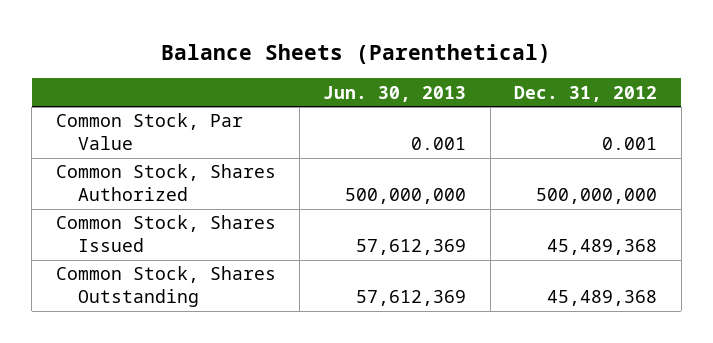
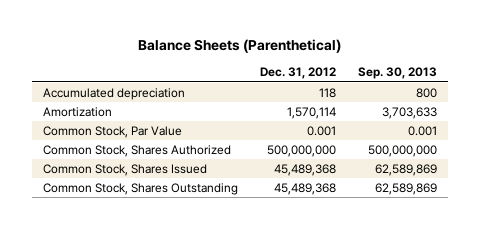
[323,85,467,102] Jun. 30, 2013 -> none
none -> [358,67,438,80] Sep. 30, 2013
none -> [42,87,185,100] Accumulated depreciation
none -> [42,106,112,117] Amortization

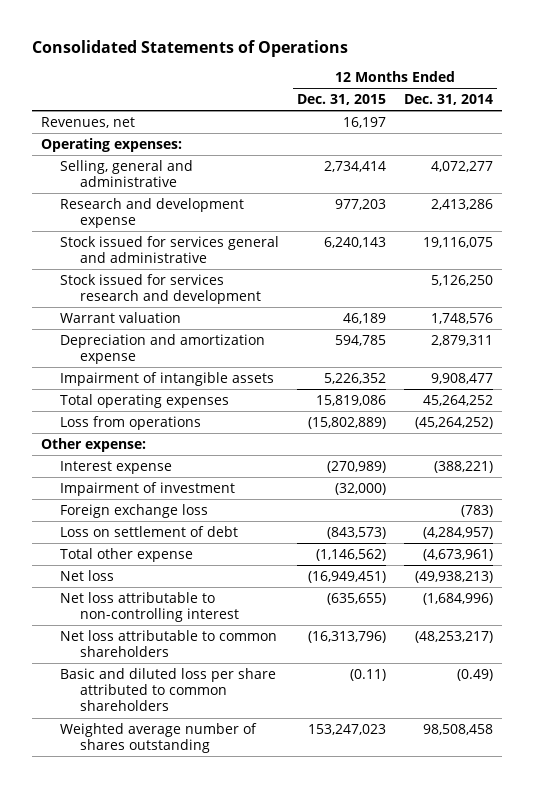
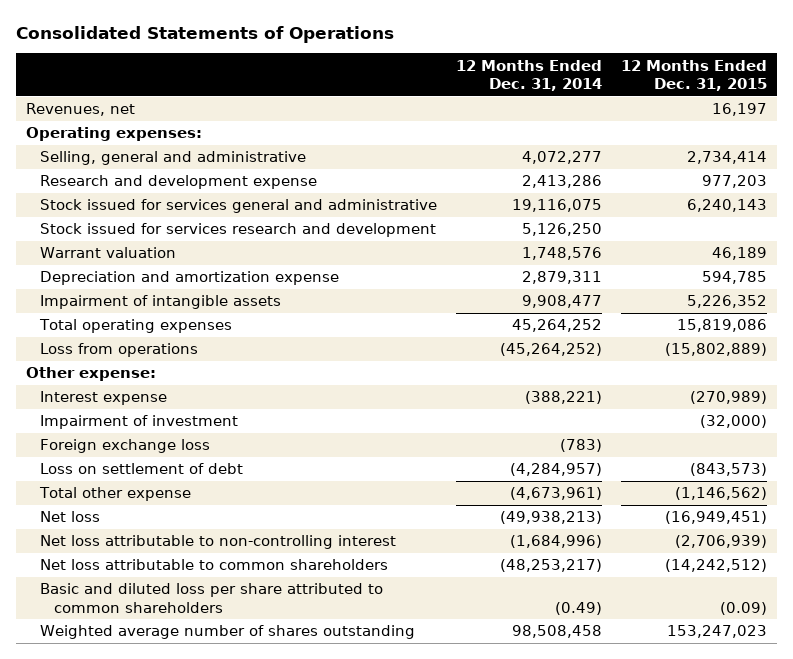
[327,592,387,605] (635,655) -> [675,535,768,549] (2,706,939)
[308,630,387,643] (16,313,796) -> [665,559,768,573] (14,242,512)
[350,668,387,681] (0.11) -> [720,601,768,615] (0.09)

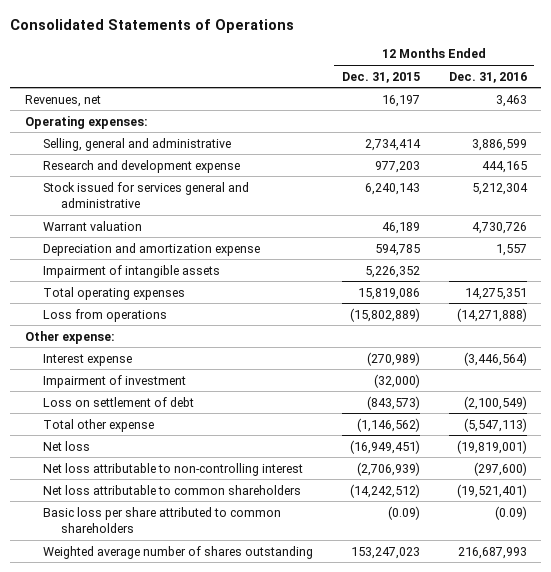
[456,59,603,92] 12 Months Ended Dec. 31, 2014 -> none
none -> [448,71,527,83] Dec. 31, 2016
[39,223,436,238] Stock issued for services research and development -> none
[39,439,210,454] Foreign exchange loss -> none
[39,583,383,613] Basic and diluted loss per share attributed to common shareholders -> [42,506,281,534] Basic loss per share attributed to common shareholders

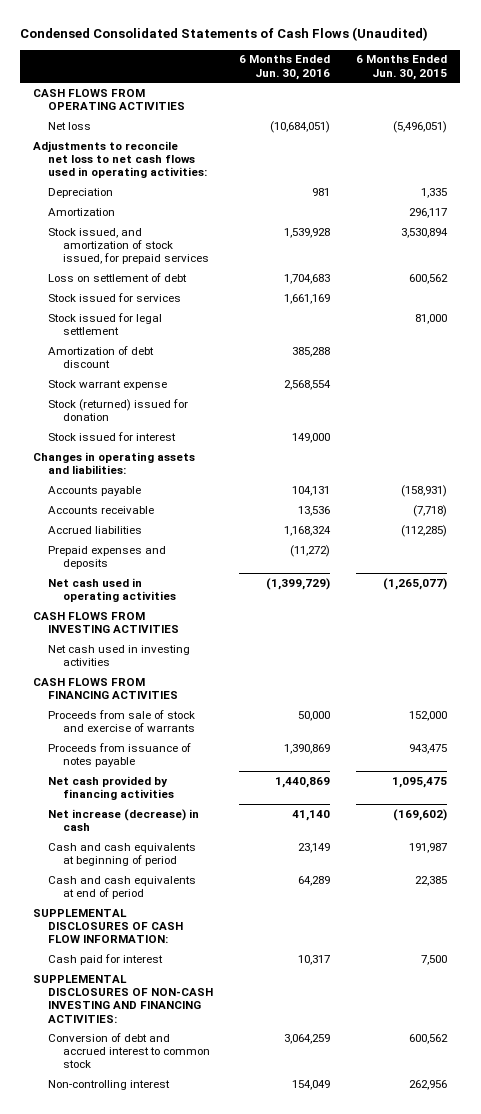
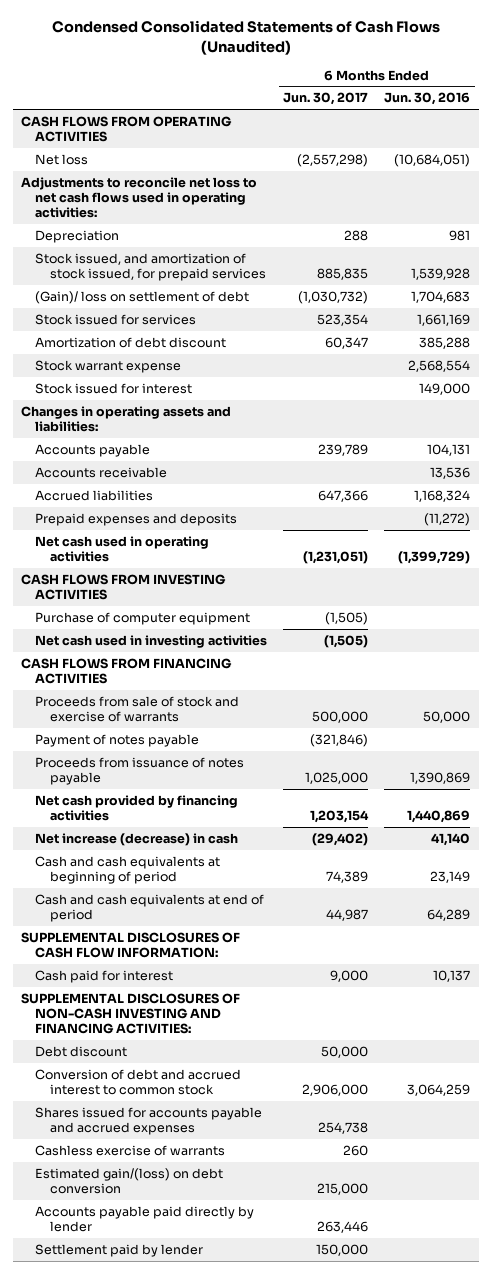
[356,55,448,80] 6 Months Ended Jun. 30, 2015 -> none
none -> [283,92,369,106] Jun. 30, 2017
[48,207,116,216] Amortization -> none
[48,272,188,282] Loss on settlement of debt -> [35,290,250,304] (Gain)/ loss on settlement of debt
[48,312,163,336] Stock issued for legal settlement -> none
[48,398,189,422] Stock (returned) issued for donation -> none
none -> [35,611,251,625] Purchase of computer equipment
none -> [35,733,200,747] Payment of notes payable
[298,954,331,965] 10,317 -> [433,969,471,982] 10,137
none -> [35,1045,128,1057] Debt discount
[48,1079,171,1090] Non-controlling interest -> none
none -> [35,1106,263,1135] Shares issued for accounts payable and accrued expenses
none -> [35,1144,226,1156] Cashless exercise of warrants
none -> [35,1167,224,1194] Estimated gain/(loss) on debt conversion
none -> [35,1205,255,1232] Accounts payable paid directly by lender
none -> [35,1243,204,1257] Settlement paid by lender

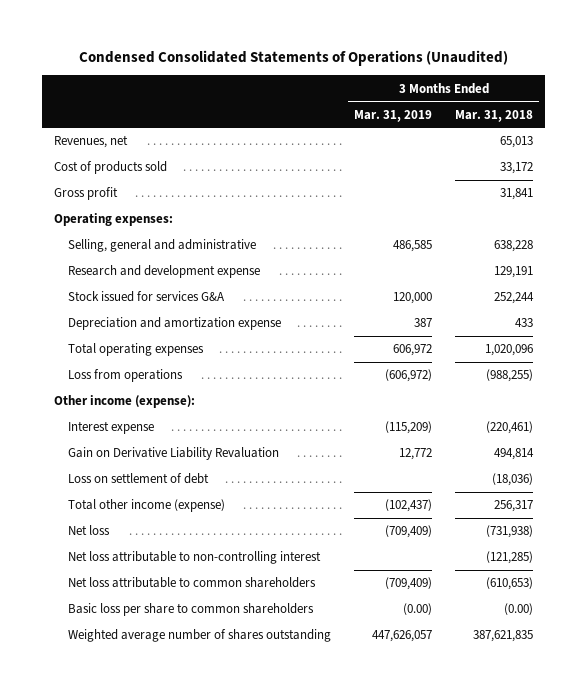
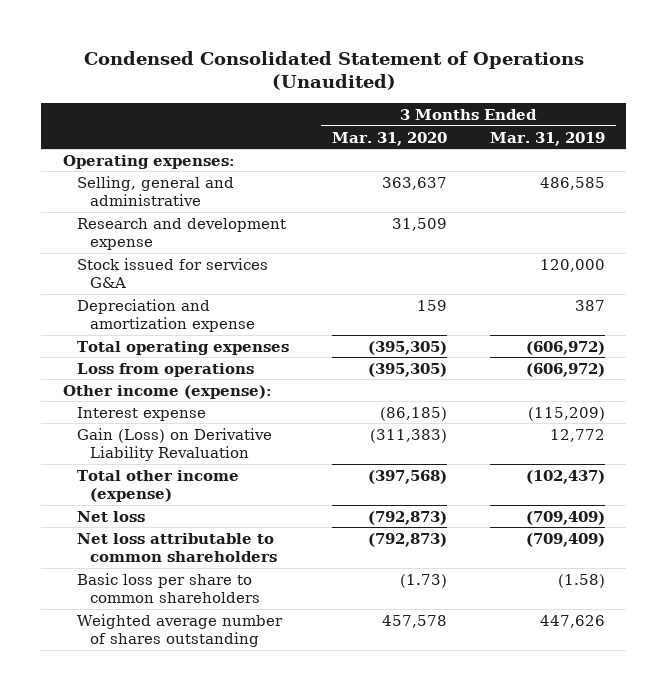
[78,50,508,67] Condensed Consolidated Statements of Operations (Unaudited) -> [83,50,584,91] Condensed Consolidated Statement of Operations (Unaudited)
[455,109,534,122] Mar. 31, 2018 -> none
none -> [331,131,447,146] Mar. 31, 2020
[53,135,128,149] Revenues, net -> none
[53,161,167,175] Cost of products sold -> none
[53,187,118,201] Gross profit -> none
[393,344,433,357] 606,972 -> [525,340,605,355] (606,972)
[67,473,209,485] Loss on settlement of debt -> none
[67,447,279,461] Gain on Derivative Liability Revaluation -> [76,427,272,462] Gain (Loss) on Derivative Liability Revaluation
[67,551,321,565] Net loss attributable to non-controlling interest -> none
[403,603,433,616] (0.00) -> [557,573,605,588] (1.58)
[372,630,433,643] 447,626,057 -> [539,614,605,628] 447,626

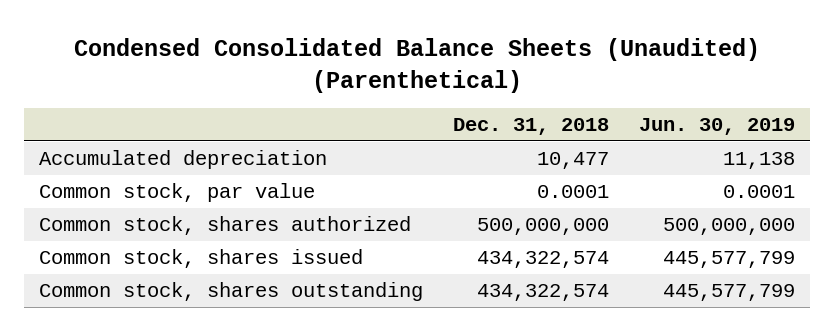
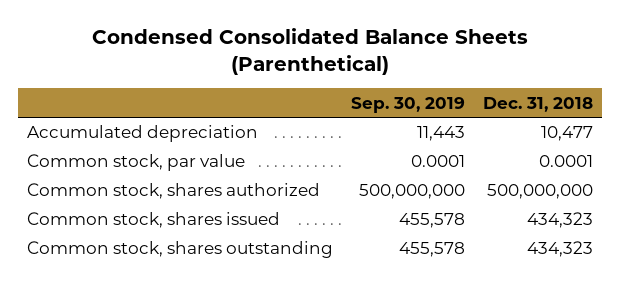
[74,38,761,93] Condensed Consolidated Balance Sheets (Unaudited) (Parenthetical) -> [91,28,528,76] Condensed Consolidated Balance Sheets (Parenthetical)
[639,118,796,136] Jun. 30, 2019 -> none
none -> [350,96,465,113] Sep. 30, 2019
[477,251,610,269] 434,322,574 -> [526,212,593,229] 434,323
[477,284,610,302] 434,322,574 -> [526,241,593,258] 434,323

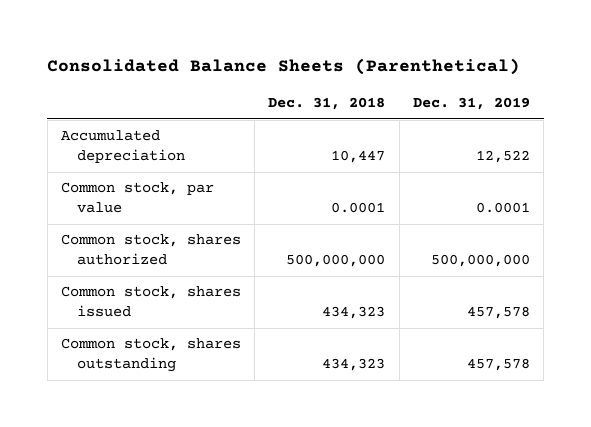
[91,28,528,76] Condensed Consolidated Balance Sheets (Parenthetical) -> [47,58,521,76] Consolidated Balance Sheets (Parenthetical)
[350,96,465,113] Sep. 30, 2019 -> none
none -> [412,97,530,111] Dec. 31, 2019
[540,126,593,142] 10,477 -> [331,150,386,164] 10,447

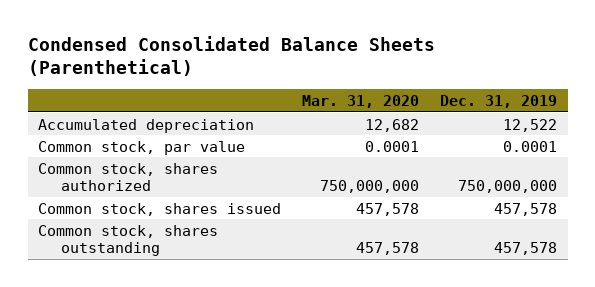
[47,58,521,76] Consolidated Balance Sheets (Parenthetical) -> [27,36,435,77] Condensed Consolidated Balance Sheets (Parenthetical)
[268,97,386,111] Dec. 31, 2018 -> none
none -> [302,95,420,109] Mar. 31, 2020
[430,254,530,268] 500,000,000 -> [458,180,558,194] 750,000,000

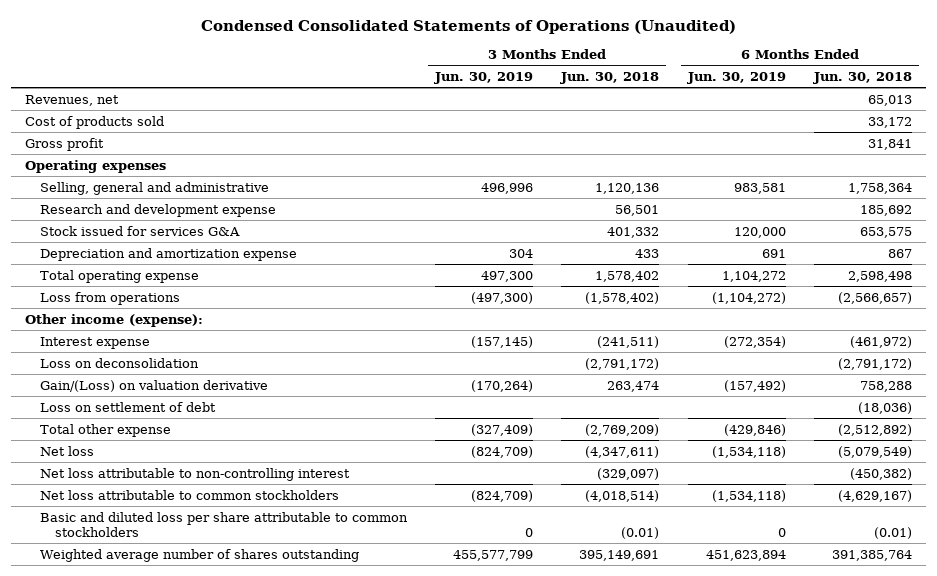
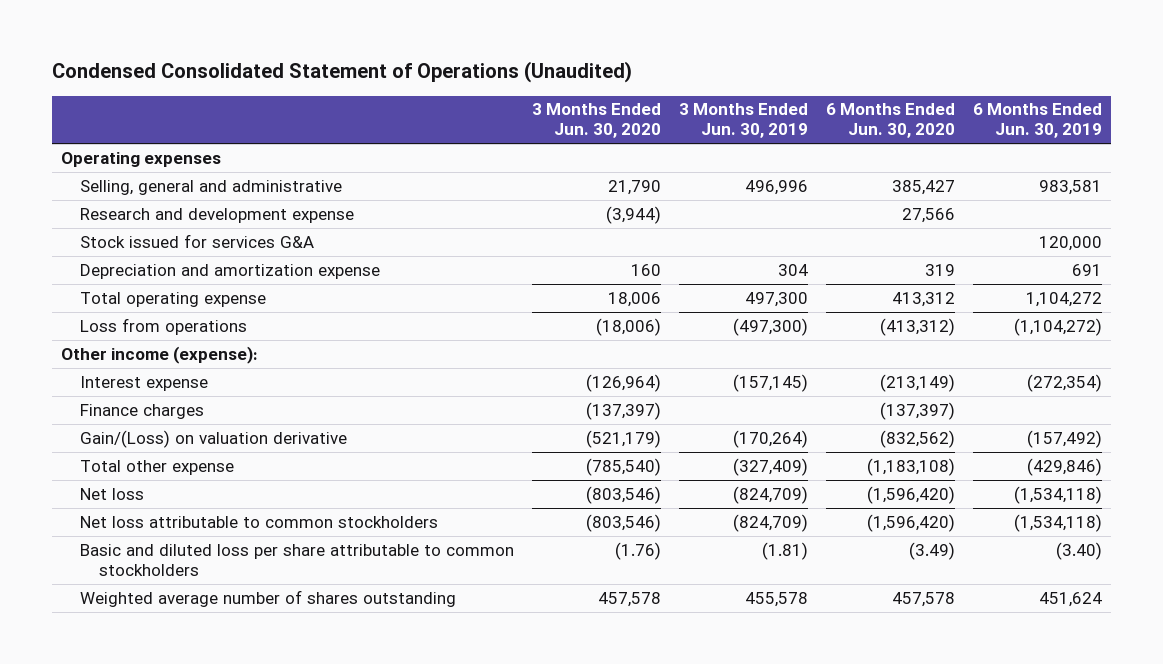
[200,20,736,35] Condensed Consolidated Statements of Operations (Unaudited) -> [51,61,632,84] Condensed Consolidated Statement of Operations (Unaudited)
[560,72,660,85] Jun. 30, 2018 -> none
[812,72,912,85] Jun. 30, 2018 -> none
none -> [531,103,661,139] 3 Months Ended Jun. 30, 2020
none -> [825,103,955,139] 6 Months Ended Jun. 30, 2020
[25,94,120,106] Revenues, net -> none
[25,115,165,129] Cost of products sold -> none
[25,137,105,151] Gross profit -> none
[40,357,200,368] Loss on deconsolidation -> none
none -> [79,403,204,419] Finance charges
[40,401,217,412] Loss on settlement of debt -> none
[40,467,351,481] Net loss attributable to non-controlling interest -> none
[525,527,534,537] 0 -> [761,541,808,560] (1.81)
[777,527,786,537] 0 -> [1056,541,1103,560] (3.40)
[453,549,534,561] 455,577,799 -> [744,591,808,607] 455,578
[705,549,786,561] 451,623,894 -> [1039,591,1103,607] 451,624

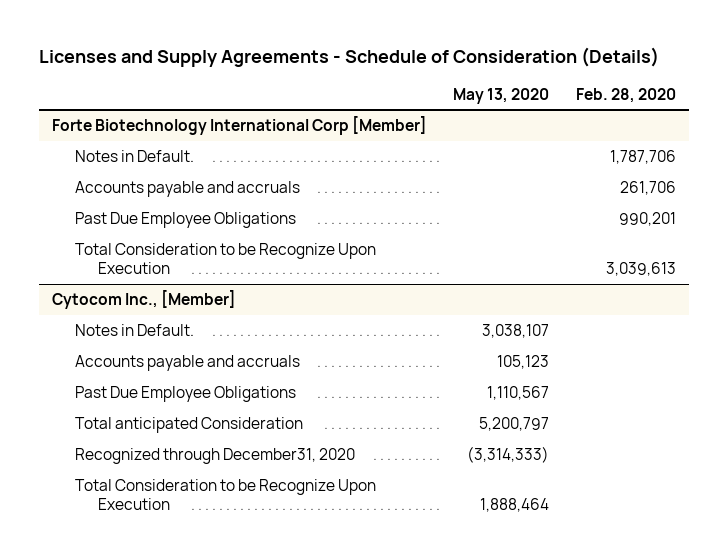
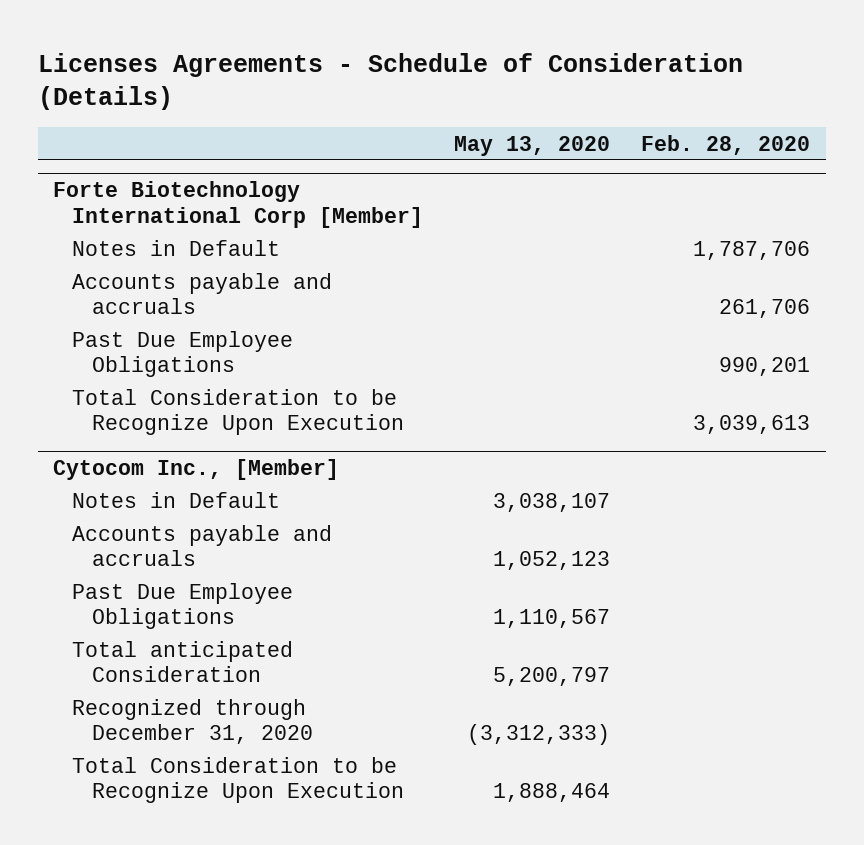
[38,46,659,67] Licenses and Supply Agreements - Schedule of Consideration (Details) -> [37,52,743,111] Licenses Agreements - Schedule of Consideration (Details)
[74,150,194,163] Notes in Default. -> [72,239,281,256] Notes in Default
[74,324,194,337] Notes in Default. -> [72,491,281,508] Notes in Default
[497,355,550,370] 105,123 -> [493,550,611,570] 1,052,123
[74,448,355,465] Recognized through December31, 2020 -> [72,698,313,744] Recognized through December 31, 2020
[467,446,550,464] (3,314,333) -> [467,723,611,745] (3,312,333)

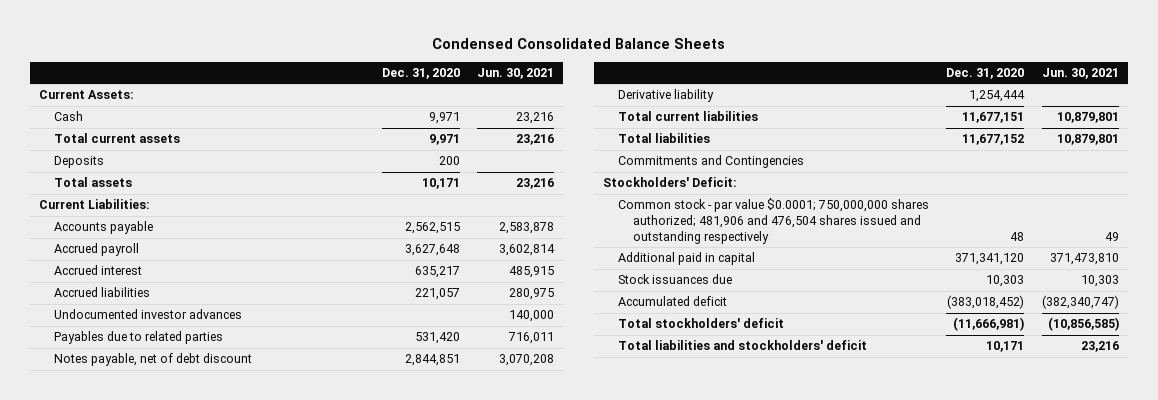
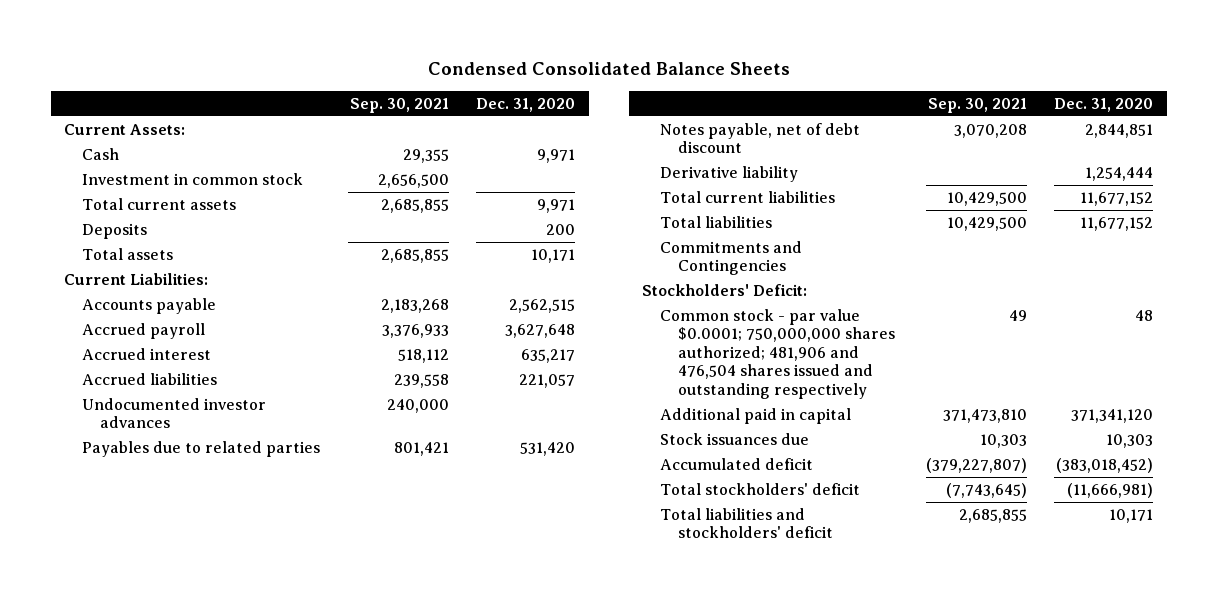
[477,68,555,80] Jun. 30, 2021 -> none
none -> [349,98,449,114] Sep. 30, 2021
none -> [82,172,304,185] Investment in common stock
[962,112,1025,124] 11,677,151 -> [1080,191,1154,206] 11,677,152

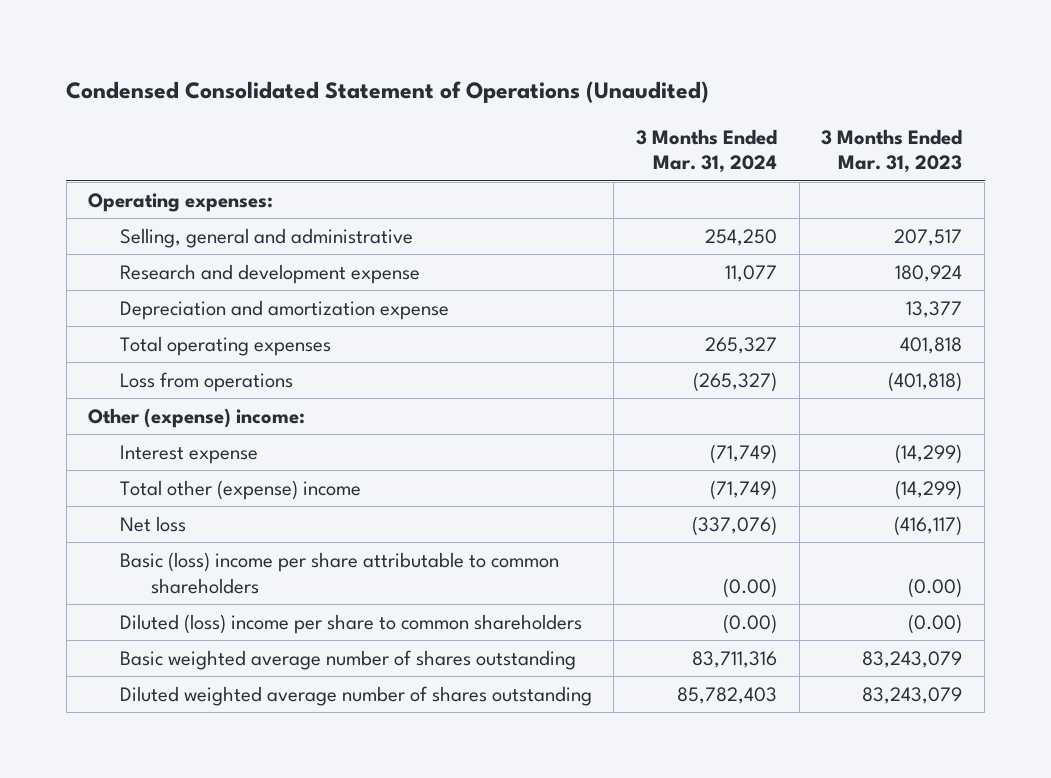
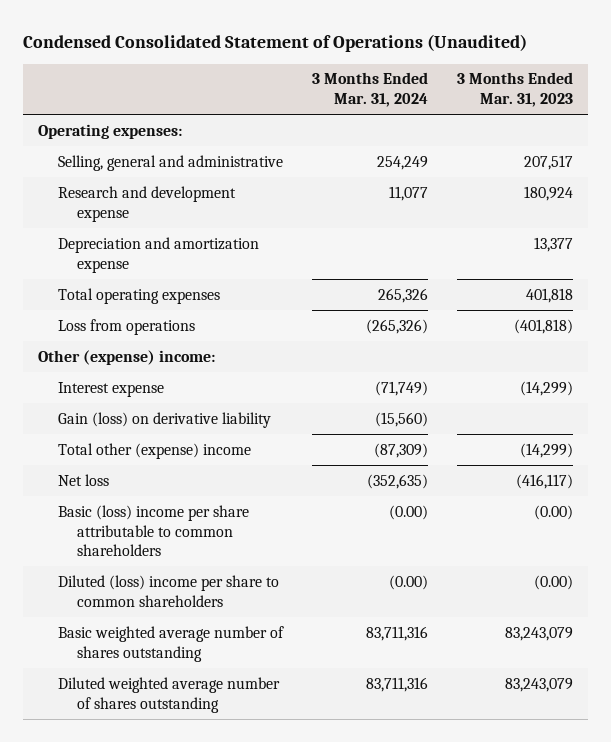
[705,228,778,246] 254,250 -> [376,155,428,170] 254,249
[705,336,778,354] 265,327 -> [377,287,428,303] 265,326
[693,371,778,392] (265,327) -> [365,318,428,334] (265,326)
none -> [57,411,271,428] Gain (loss) on derivative liability
[710,479,778,500] (71,749) -> [373,442,428,458] (87,309)
[692,515,778,536] (337,076) -> [366,473,428,489] (352,635)
[677,686,778,704] 85,782,403 -> [365,676,428,692] 83,711,316

